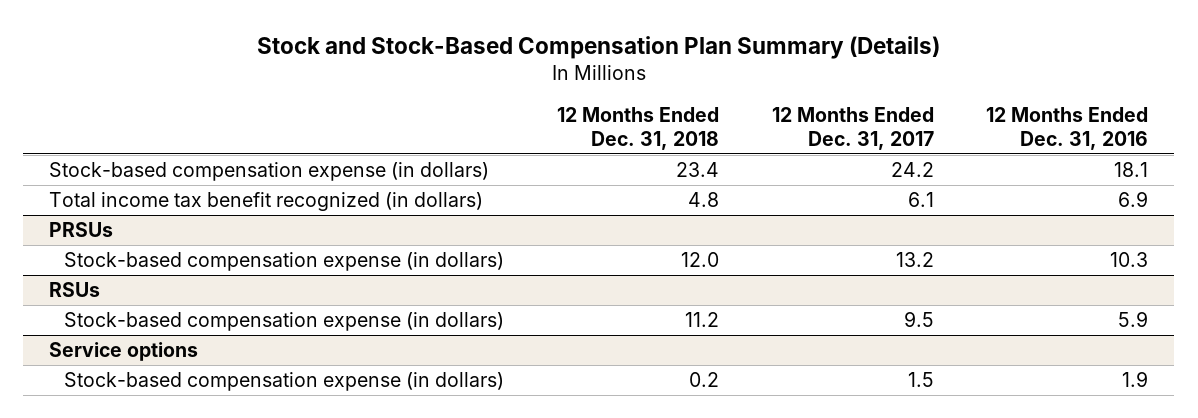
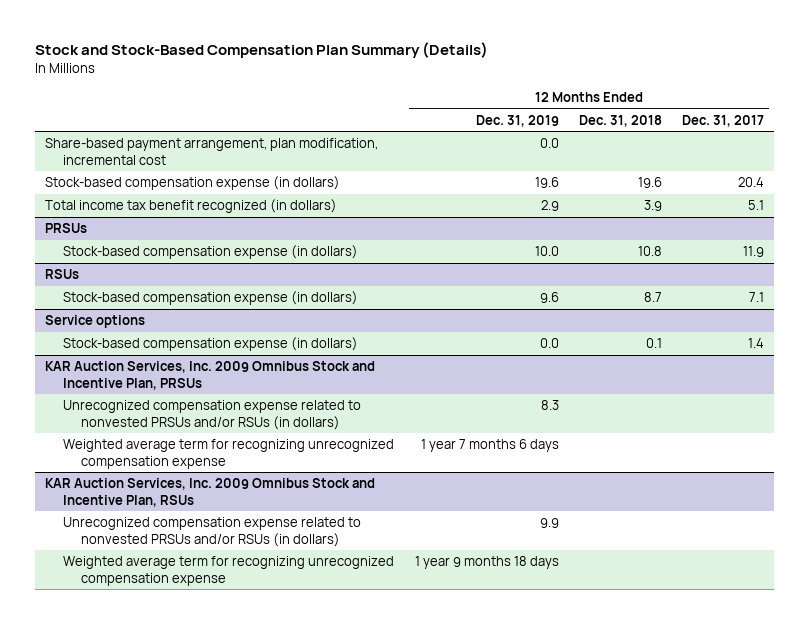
[986,107,1149,151] 12 Months Ended Dec. 31, 2016 -> none
none -> [475,114,559,127] Dec. 31, 2019
none -> [45,138,379,165] Share-based payment arrangement, plan modification, incremental cost
[676,162,720,178] 23.4 -> [637,177,662,189] 19.6
[890,162,934,178] 24.2 -> [738,177,765,188] 20.4
[688,192,720,208] 4.8 -> [643,200,662,212] 3.9
[907,192,934,208] 6.1 -> [748,200,765,211] 5.1
[681,252,720,268] 12.0 -> [637,246,662,257] 10.8
[895,252,934,268] 13.2 -> [743,246,765,258] 11.9
[685,312,720,328] 11.2 -> [643,292,662,303] 8.7
[903,311,934,328] 9.5 -> [749,292,765,303] 7.1
[689,372,720,388] 0.2 -> [645,338,662,349] 0.1
[907,372,934,388] 1.5 -> [748,338,765,349] 1.4
none -> [45,361,376,390] KAR Auction Services, Inc. 2009 Omnibus Stock and Incentive Plan, PRSUs
none -> [63,400,362,430] Unrecognized compensation expense related to nonvested PRSUs and/or RSUs (in dollars)
none -> [63,439,395,469] Weighted average term for recognizing unrecognized compensation expense
none -> [45,478,376,507] KAR Auction Services, Inc. 2009 Omnibus Stock and Incentive Plan, RSUs
none -> [63,517,362,547] Unrecognized compensation expense related to nonvested PRSUs and/or RSUs (in dollars)
none -> [63,556,395,586] Weighted average term for recognizing unrecognized compensation expense

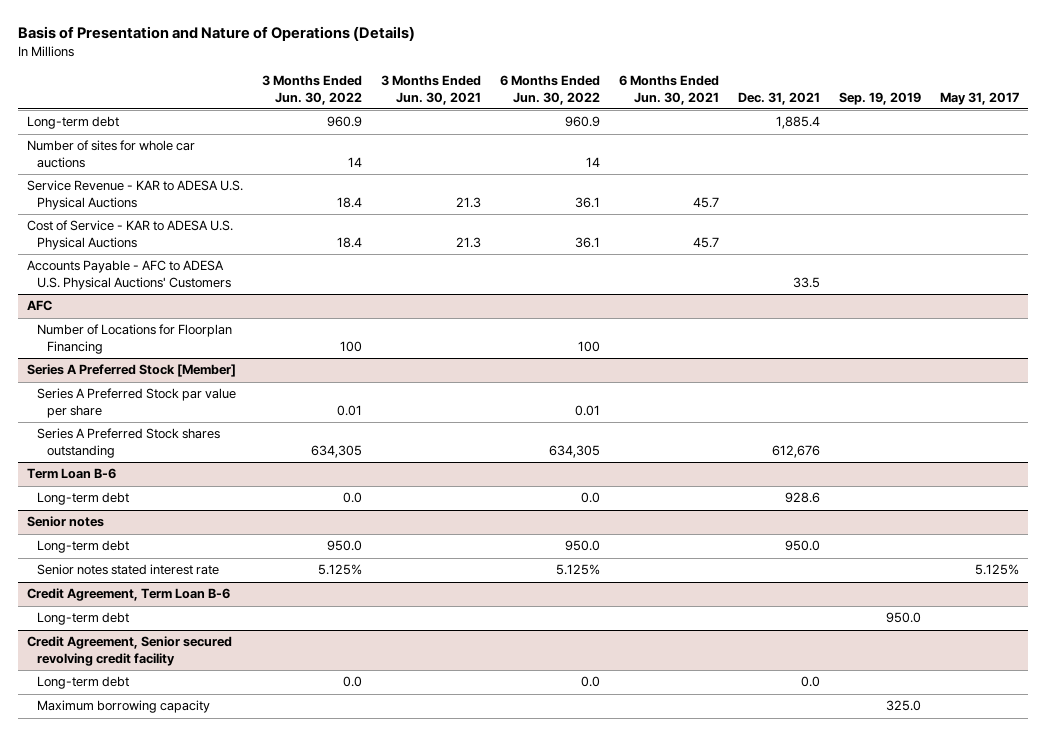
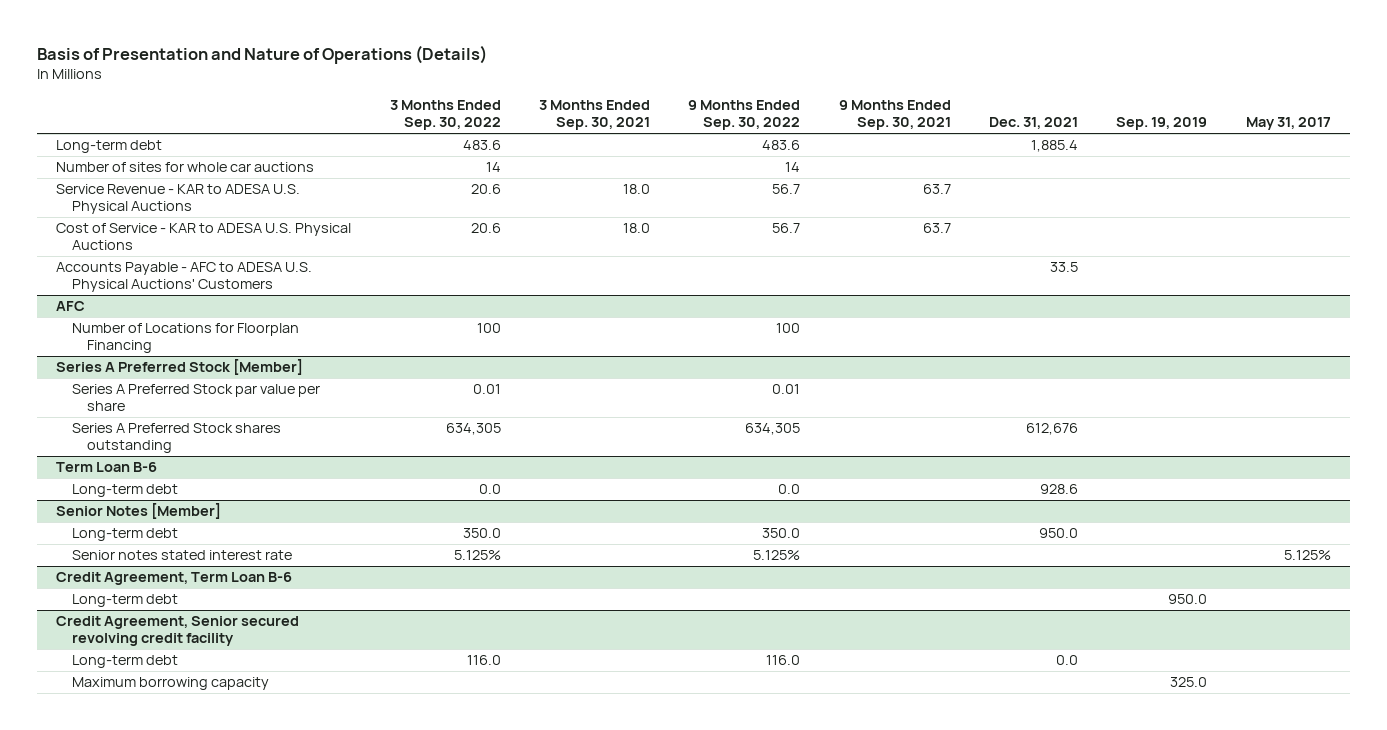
[262,75,363,105] 3 Months Ended Jun. 30, 2022 -> none
[381,75,482,105] 3 Months Ended Jun. 30, 2021 -> none
[500,75,601,105] 6 Months Ended Jun. 30, 2022 -> none
[618,75,719,105] 6 Months Ended Jun. 30, 2021 -> none
none -> [389,100,501,131] 3 Months Ended Sep. 30, 2022
none -> [539,100,651,131] 3 Months Ended Sep. 30, 2021
none -> [688,100,801,131] 9 Months Ended Sep. 30, 2022
none -> [838,100,951,131] 9 Months Ended Sep. 30, 2021
[27,516,105,528] Senior notes -> [56,503,222,520] Senior Notes [Member]

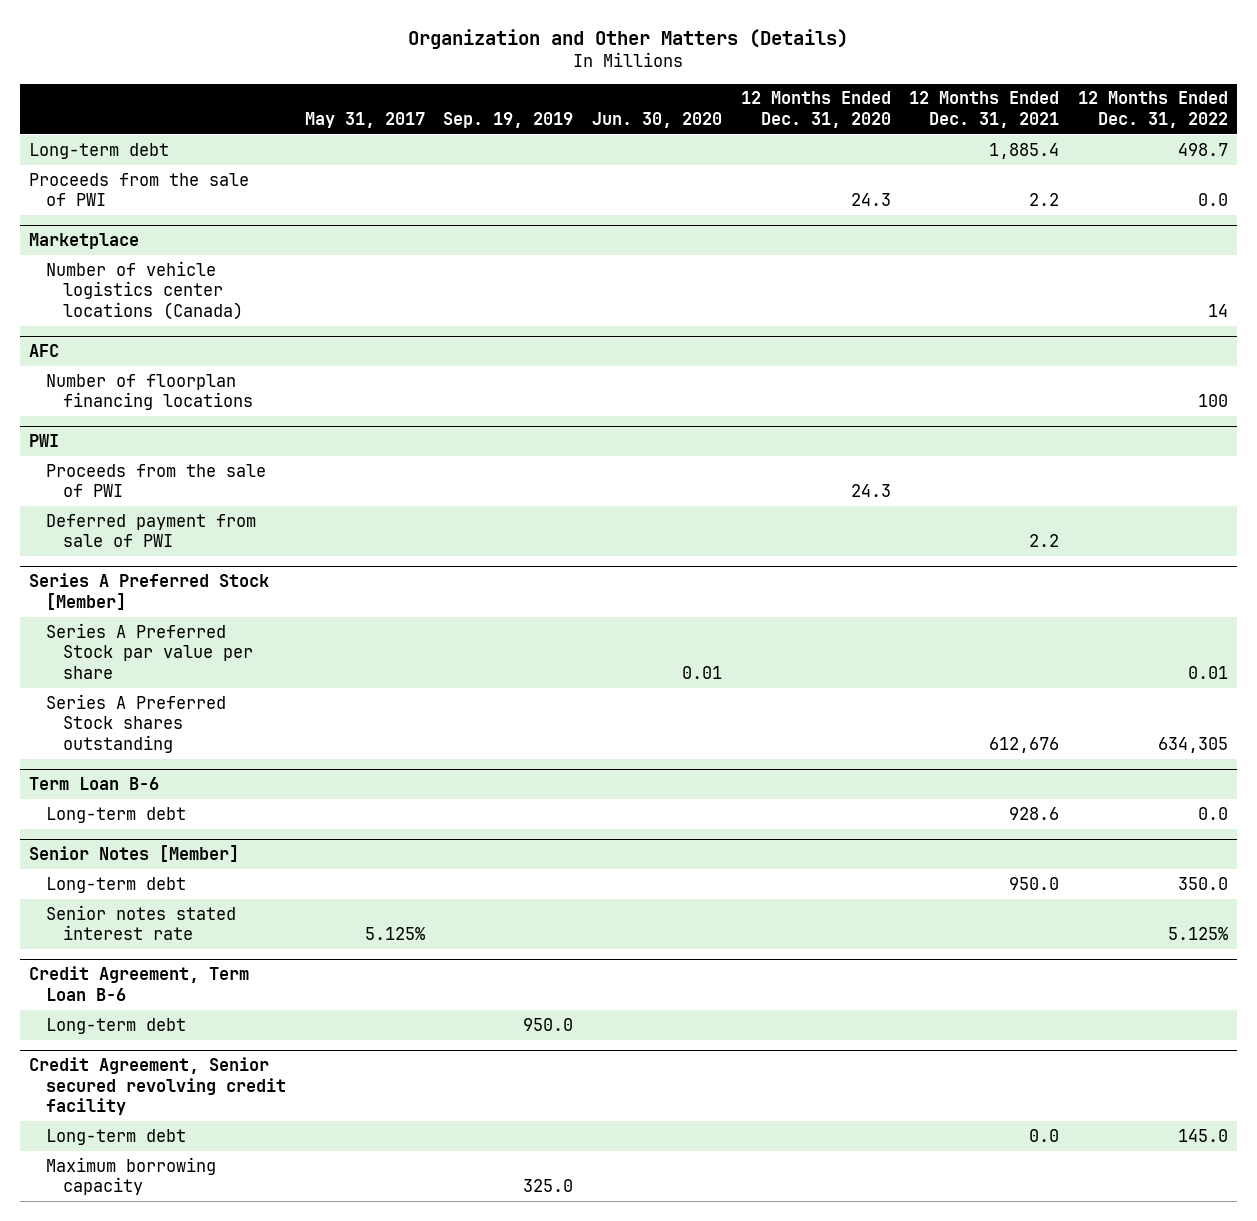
[37,44,488,64] Basis of Presentation and Nature of Operations (Details) -> [408,29,849,50] Organization and Other Matters (Details)
[389,100,501,131] 3 Months Ended Sep. 30, 2022 -> none
[539,100,651,131] 3 Months Ended Sep. 30, 2021 -> none
[688,100,801,131] 9 Months Ended Sep. 30, 2022 -> none
[838,100,951,131] 9 Months Ended Sep. 30, 2021 -> none
[989,117,1079,130] Dec. 31, 2021 -> none
none -> [591,111,722,128] Jun. 30, 2020
none -> [740,91,891,128] 12 Months Ended Dec. 31, 2020
none -> [909,91,1060,128] 12 Months Ended Dec. 31, 2021
none -> [1077,91,1228,128] 12 Months Ended Dec. 31, 2022
[56,162,315,173] Number of sites for whole car auctions -> none
[56,184,301,215] Service Revenue - KAR to ADESA U.S. Physical Auctions -> none
[56,223,352,251] Cost of Service - KAR to ADESA U.S. Physical Auctions -> none
[56,262,313,293] Accounts Payable - AFC to ADESA U.S. Physical Auctions' Customers -> none
none -> [29,172,250,207] Proceeds from the sale of PWI
none -> [29,233,140,250] Marketplace
none -> [46,260,244,321] Number of vehicle logistics center locations (Canada)
[71,323,299,354] Number of Locations for Floorplan Financing -> [46,373,254,411] Number of floorplan financing locations
none -> [29,434,60,448] PWI
none -> [46,463,267,498] Proceeds from the sale of PWI
none -> [46,513,257,548] Deferred payment from sale of PWI

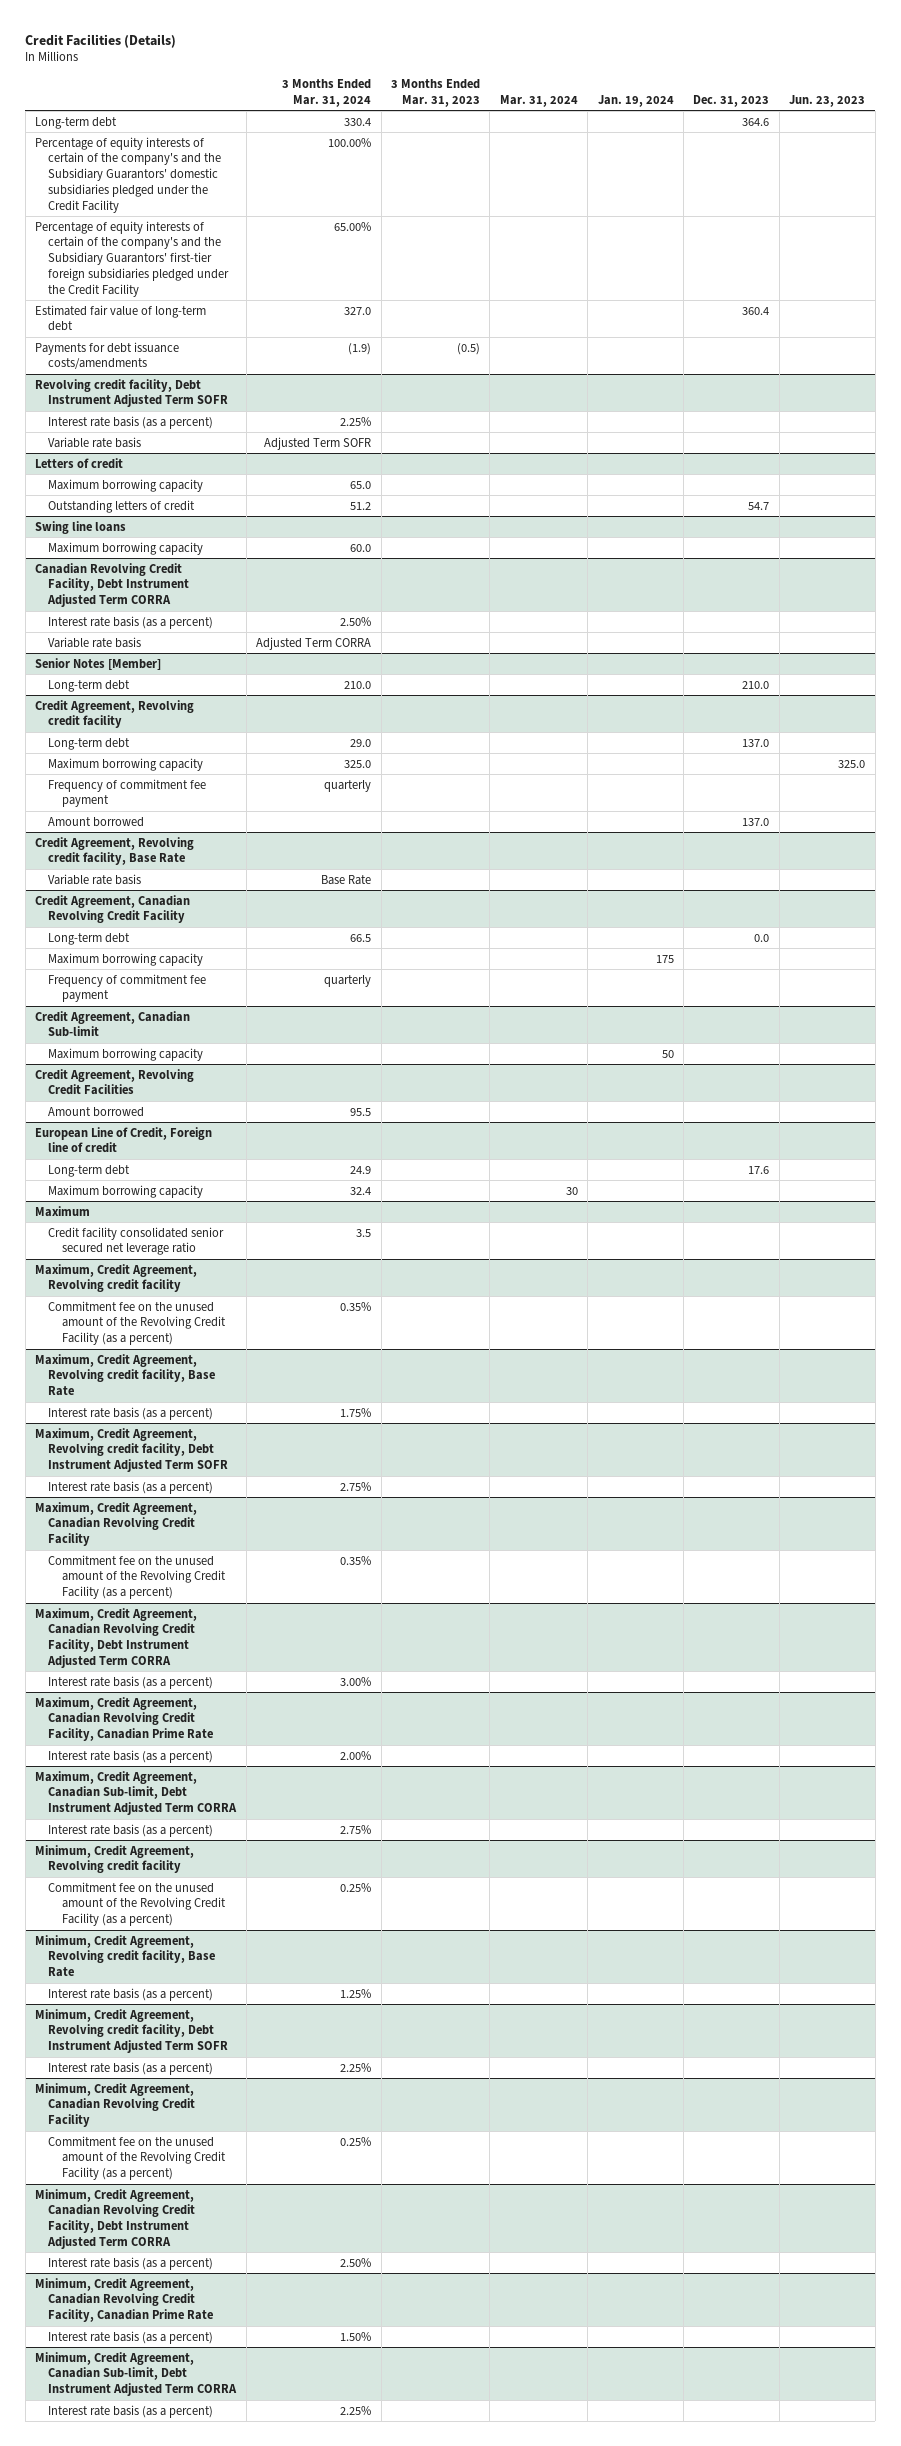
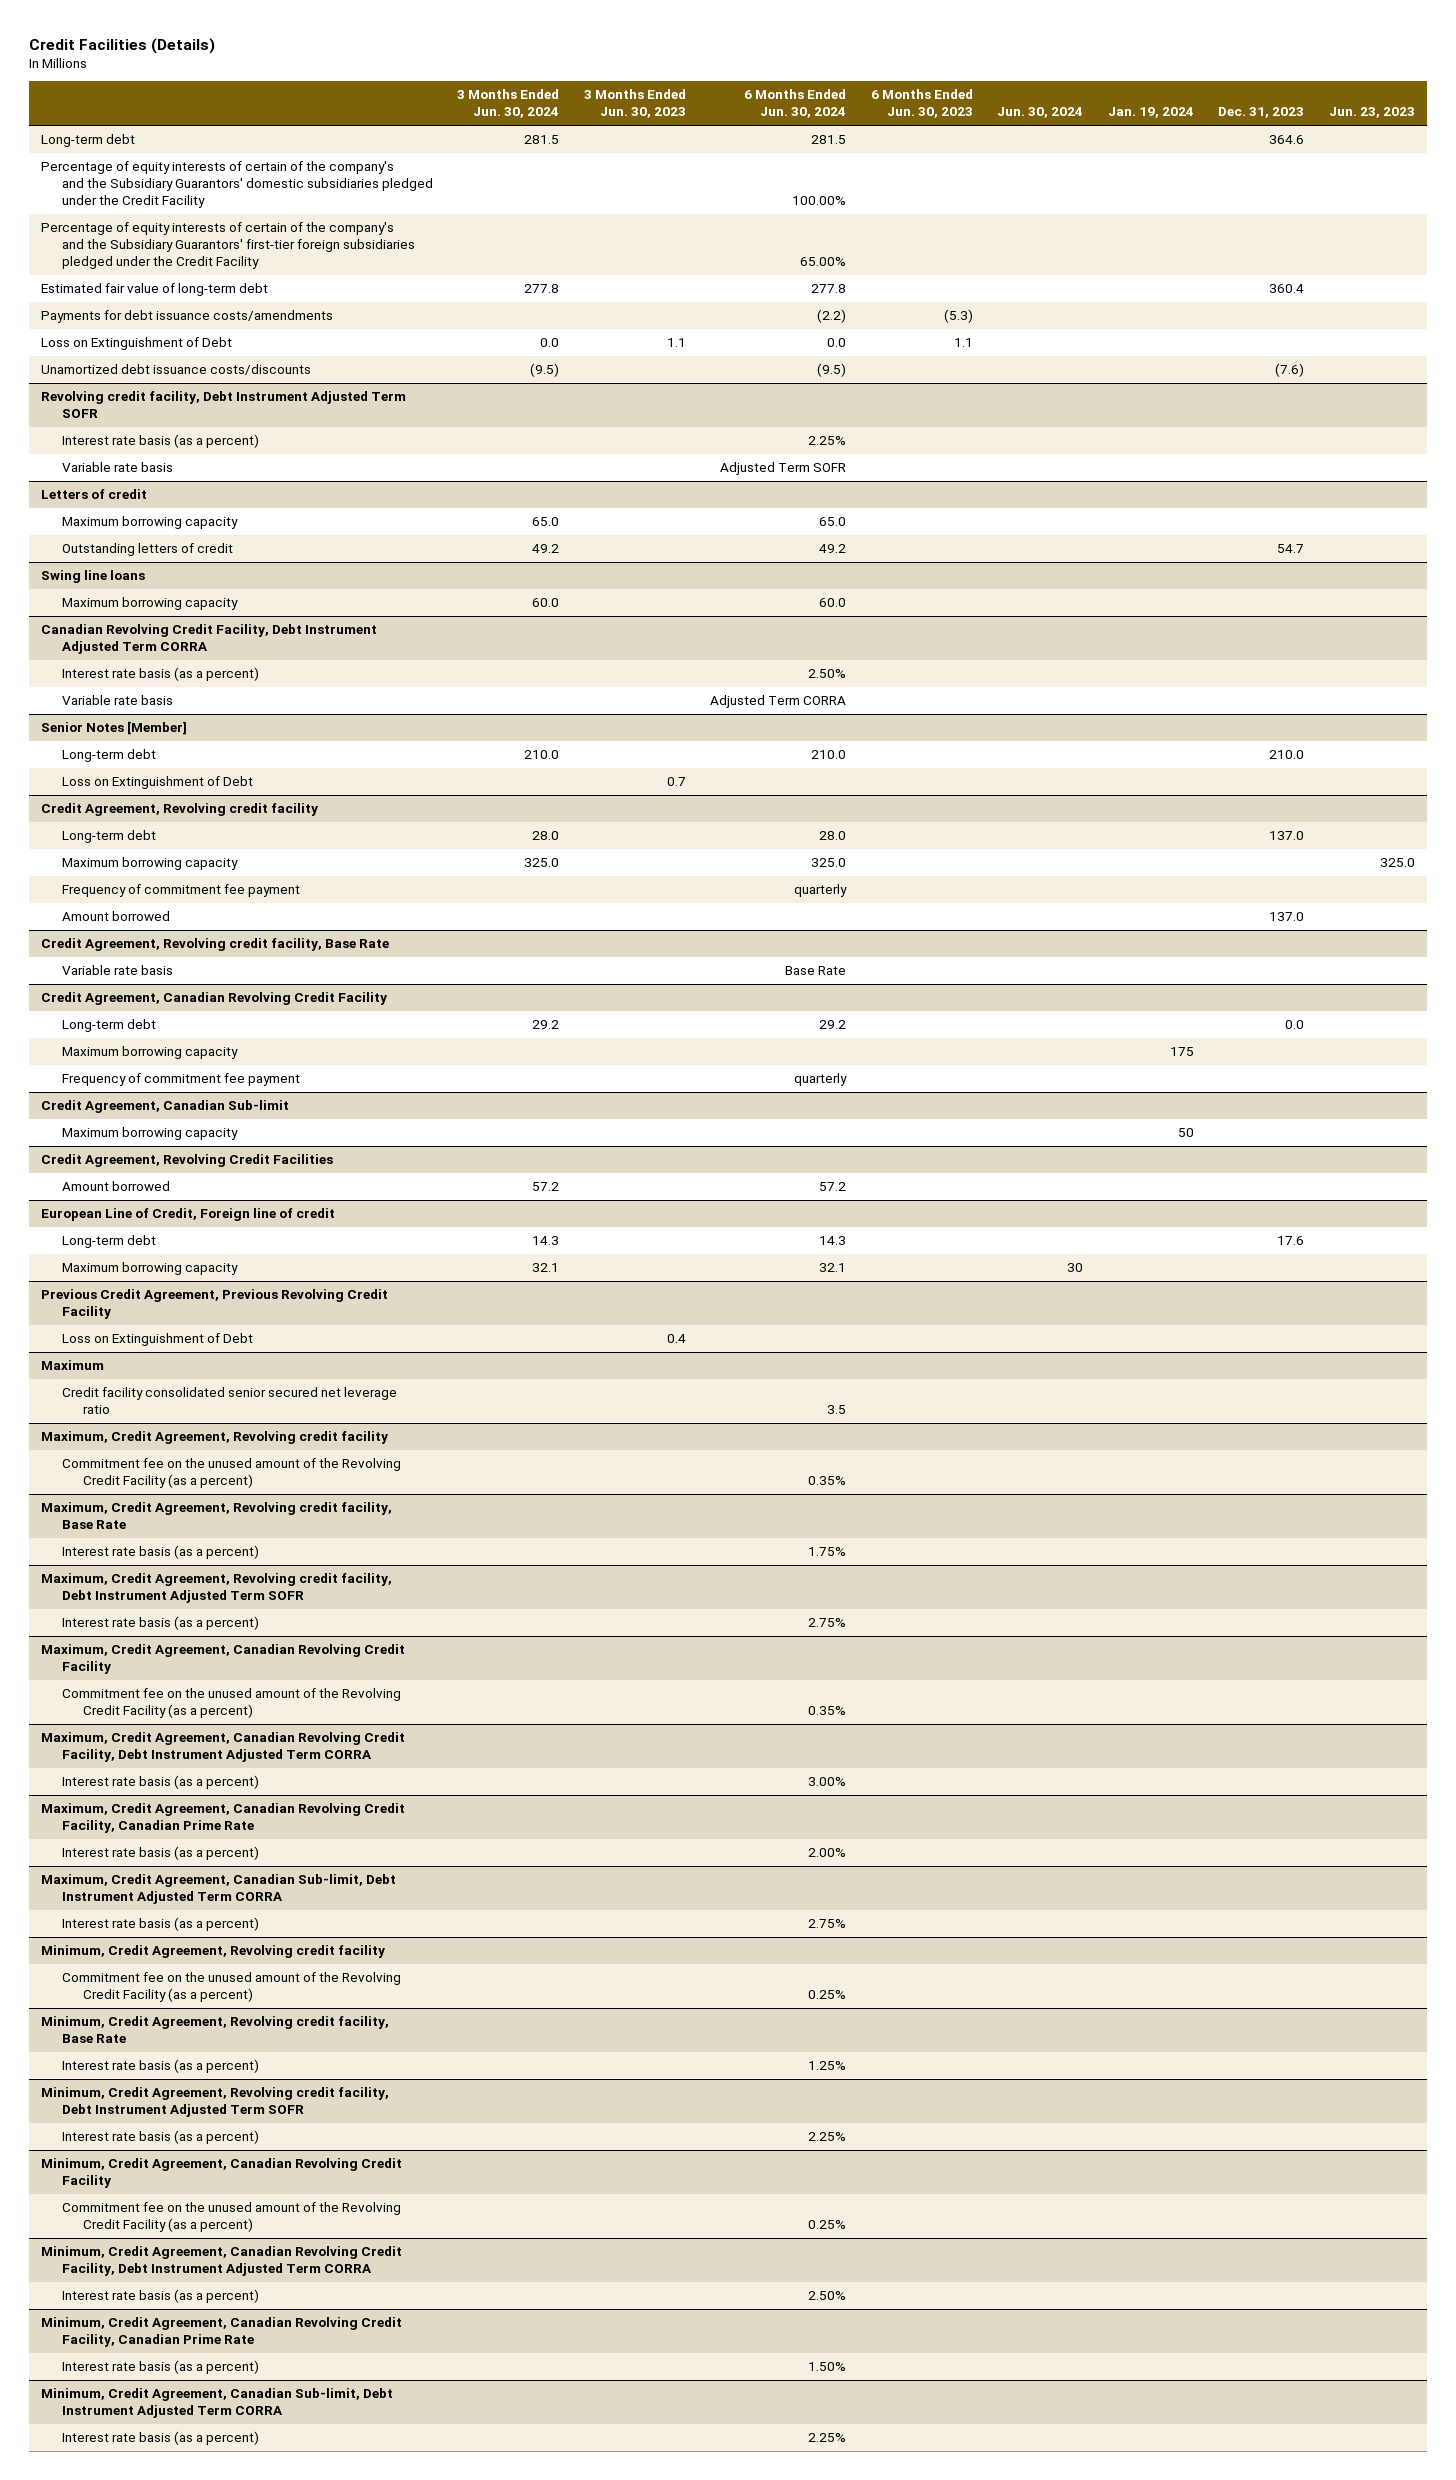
[282,79,372,107] 3 Months Ended Mar. 31, 2024 -> none
[391,79,481,107] 3 Months Ended Mar. 31, 2023 -> none
[499,94,578,107] Mar. 31, 2024 -> none
none -> [457,89,560,119] 3 Months Ended Jun. 30, 2024
none -> [583,89,686,119] 3 Months Ended Jun. 30, 2023
none -> [744,89,847,119] 6 Months Ended Jun. 30, 2024
none -> [870,89,973,119] 6 Months Ended Jun. 30, 2023
none -> [997,107,1084,119] Jun. 30, 2024
none -> [40,337,232,351] Loss on Extinguishment of Debt
none -> [40,364,311,376] Unamortized debt issuance costs/discounts
none -> [61,776,253,790] Loss on Extinguishment of Debt
none -> [40,1289,388,1320] Previous Credit Agreement, Previous Revolving Credit Facility
none -> [61,1333,253,1347] Loss on Extinguishment of Debt

